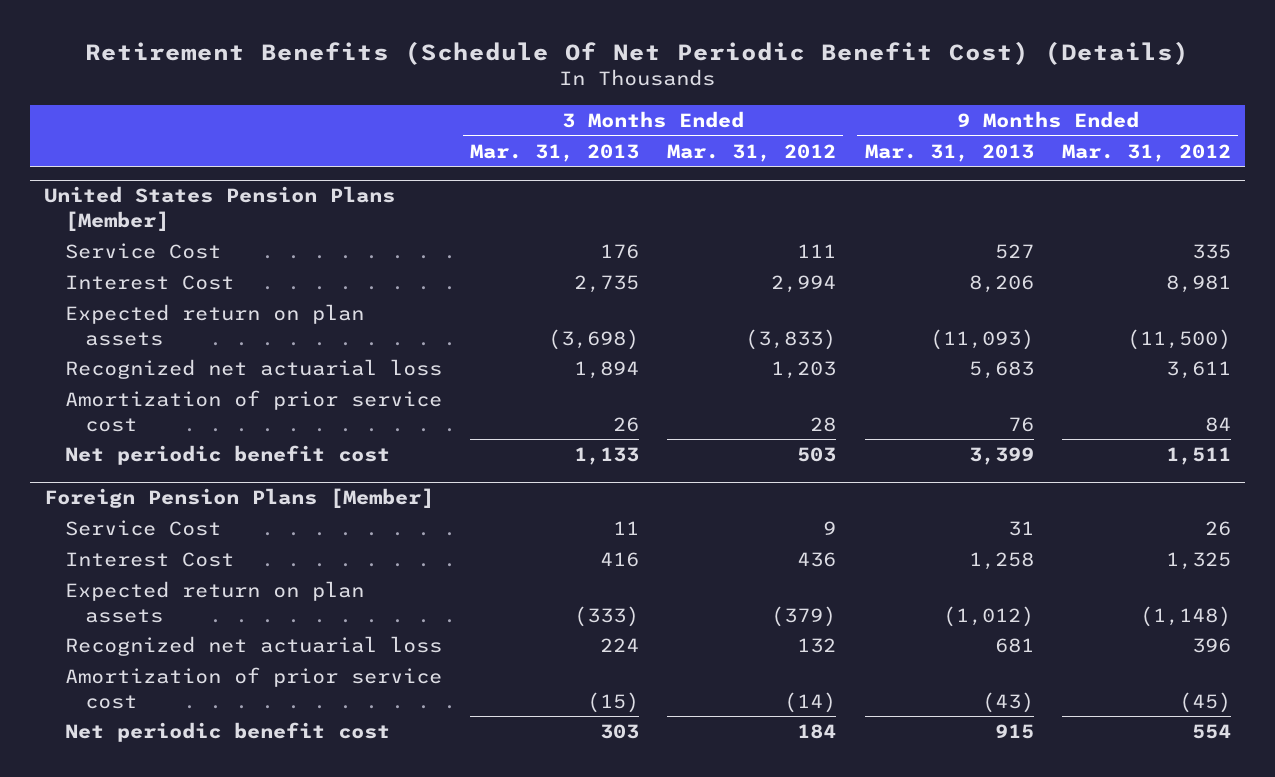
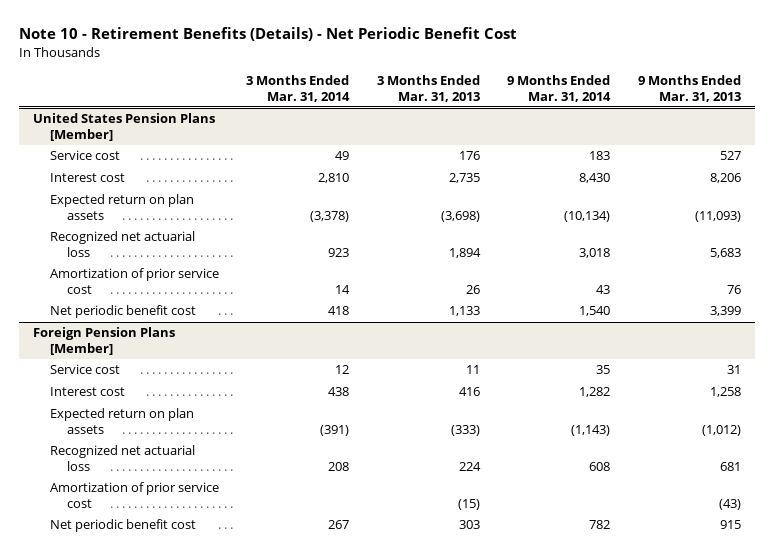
[85,40,1190,65] Retirement Benefits (Schedule Of Net Periodic Benefit Cost) (Details) -> [18,27,517,42] Note 10 - Retirement Benefits (Details) - Net Periodic Benefit Cost
[667,143,837,162] Mar. 31, 2012 -> none
[1061,143,1231,162] Mar. 31, 2012 -> none
none -> [246,75,351,102] 3 Months Ended Mar. 31, 2014
none -> [507,75,612,102] 9 Months Ended Mar. 31, 2014
[64,243,221,260] Service Cost -> [49,150,120,161] Service cost
[64,275,234,291] Interest Cost -> [49,173,125,183] Interest cost
[64,520,221,537] Service Cost -> [49,364,120,375] Service cost
[64,552,234,568] Interest Cost -> [49,387,125,397] Interest cost

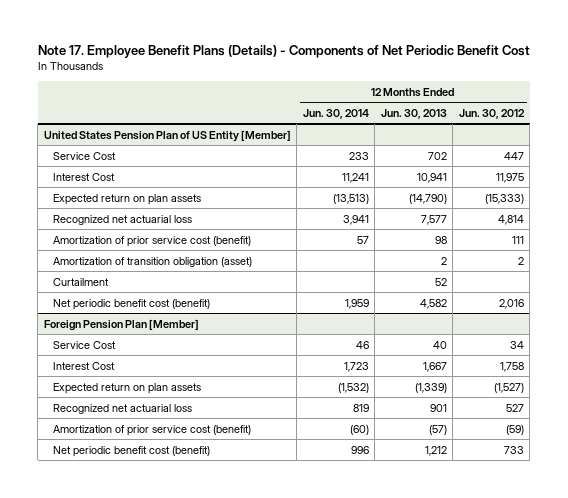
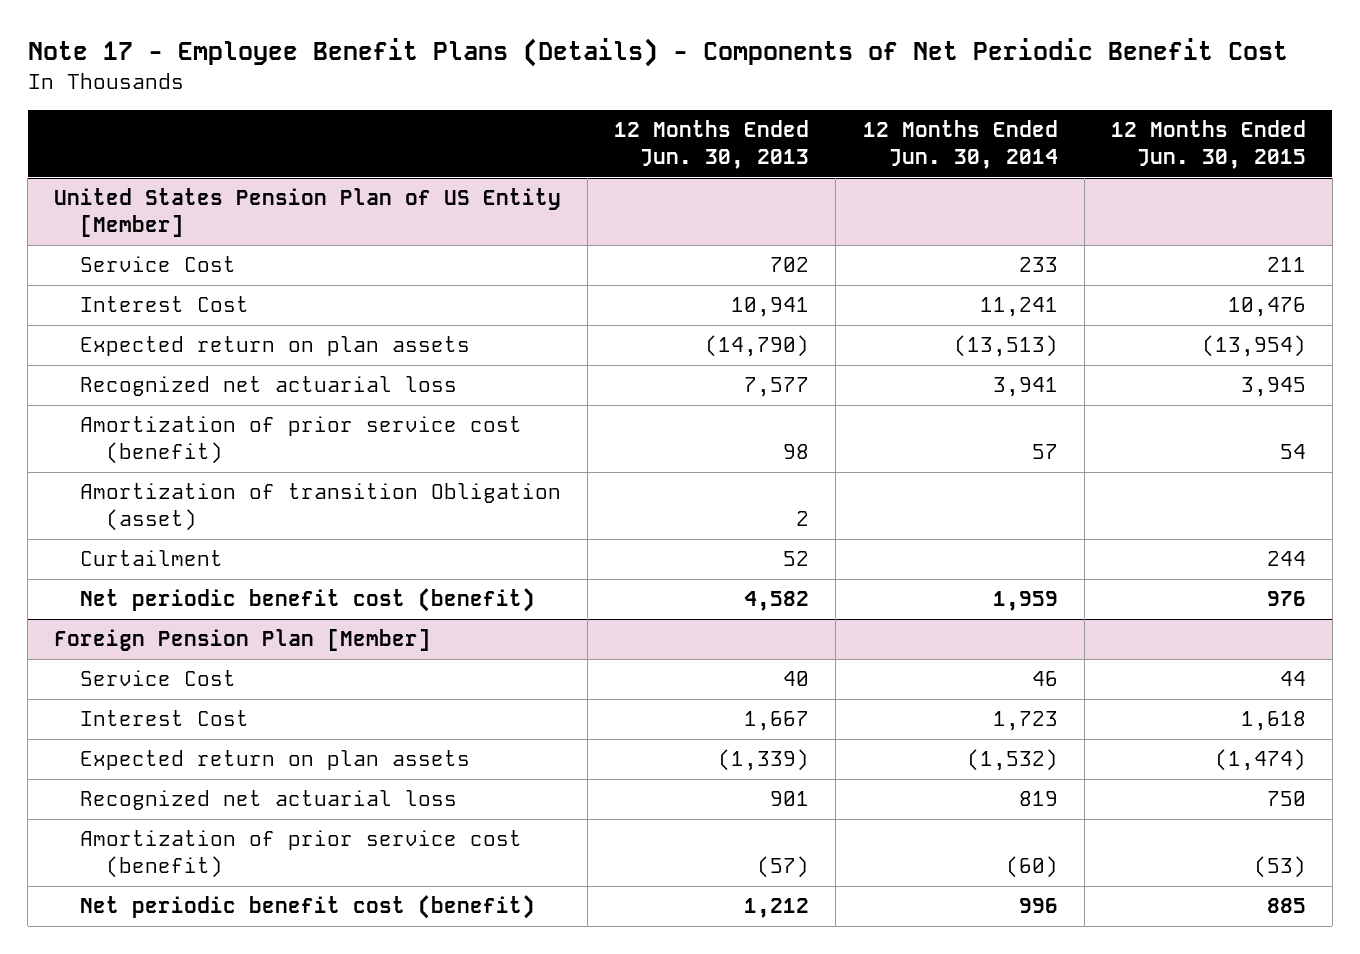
[37,44,530,58] Note 17. Employee Benefit Plans (Details) - Components of Net Periodic Benefit Cost -> [27,38,1288,68] Note 17 - Employee Benefit Plans (Details) - Components of Net Periodic Benefit Cost
[458,108,525,119] Jun. 30, 2012 -> none
none -> [1110,120,1306,170] 12 Months Ended Jun. 30, 2015
[52,256,252,267] Amortization of transition obligation (asset) -> [80,483,562,532] Amortization of transition Obligation (asset)

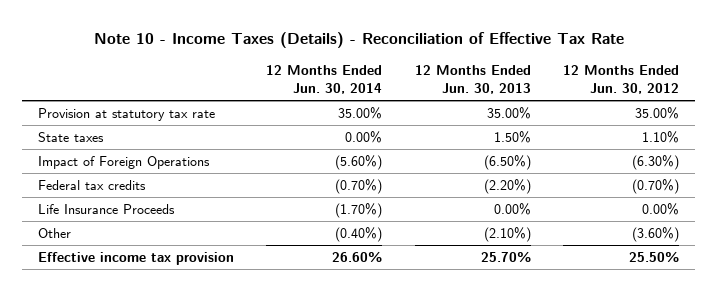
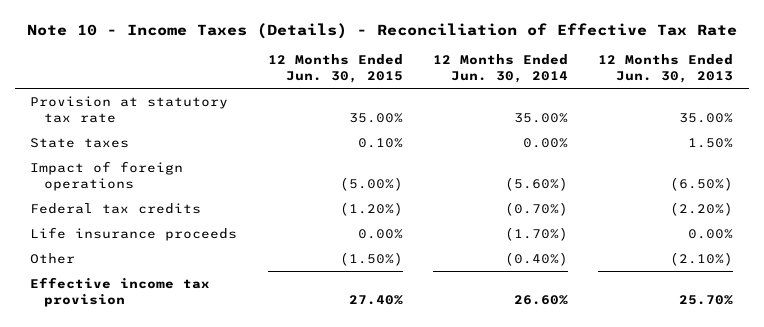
[562,64,679,94] 12 Months Ended Jun. 30, 2012 -> none
none -> [267,54,403,84] 12 Months Ended Jun. 30, 2015
[38,155,211,169] Impact of Foreign Operations -> [30,160,184,191] Impact of foreign operations
[38,203,176,214] Life Insurance Proceeds -> [30,226,238,241] Life insurance proceeds

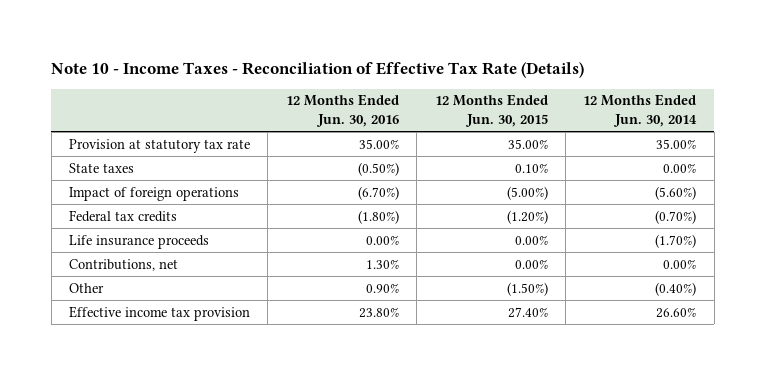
[26,22,737,39] Note 10 - Income Taxes (Details) - Reconciliation of Effective Tax Rate -> [51,62,585,79] Note 10 - Income Taxes - Reconciliation of Effective Tax Rate (Details)
[598,54,734,84] 12 Months Ended Jun. 30, 2013 -> none
none -> [285,94,399,128] 12 Months Ended Jun. 30, 2016
none -> [69,258,179,271] Contributions, net

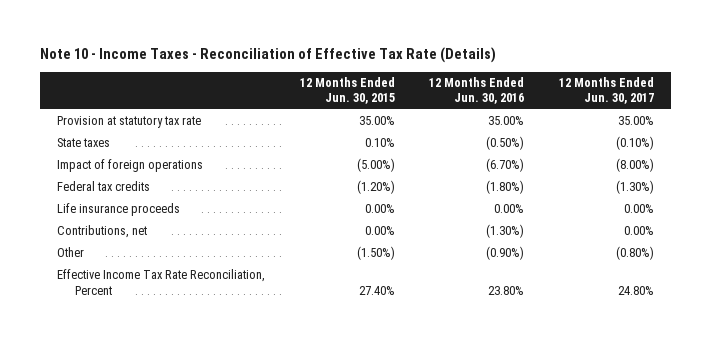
[583,94,698,128] 12 Months Ended Jun. 30, 2014 -> none
none -> [559,77,655,105] 12 Months Ended Jun. 30, 2017
[365,258,399,269] 1.30% -> [486,224,525,239] (1.30%)
[365,282,399,293] 0.90% -> [486,246,525,261] (0.90%)
[69,305,251,321] Effective income tax provision -> [56,269,265,295] Effective Income Tax Rate Reconciliation, Percent

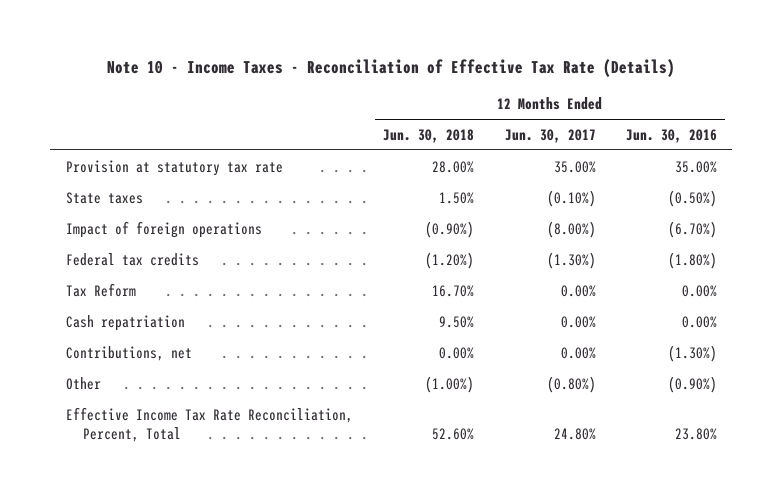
[299,77,395,105] 12 Months Ended Jun. 30, 2015 -> none
none -> [383,128,475,143] Jun. 30, 2018
[56,203,180,217] Life insurance proceeds -> none
none -> [65,282,136,297] Tax Reform
none -> [65,314,185,331] Cash repatriation
[56,269,265,295] Effective Income Tax Rate Reconciliation, Percent -> [65,406,353,442] Effective Income Tax Rate Reconciliation, Percent, Total

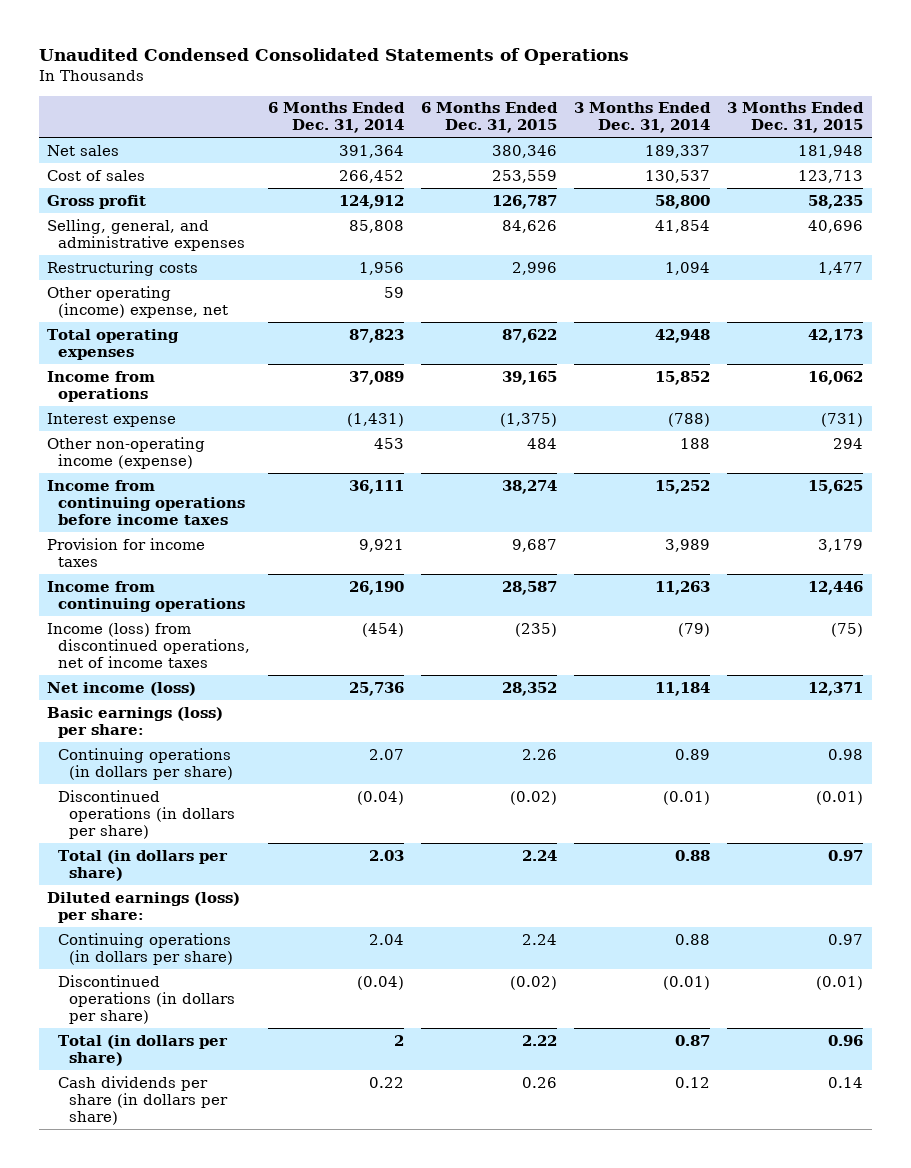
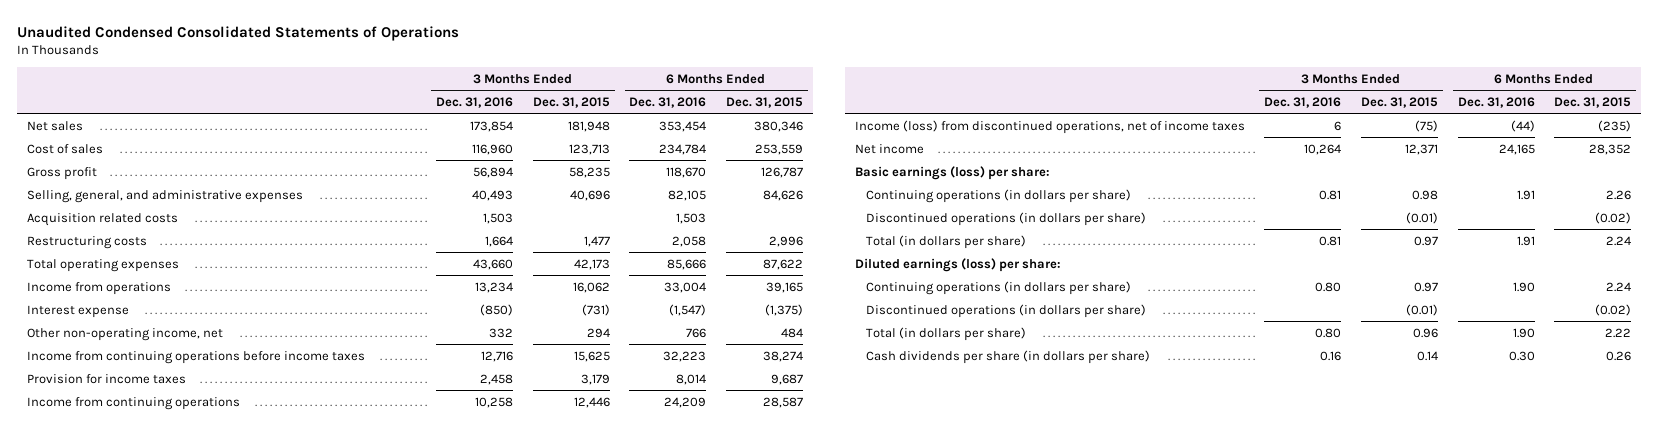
[267,102,405,134] 6 Months Ended Dec. 31, 2014 -> none
[574,102,712,134] 3 Months Ended Dec. 31, 2014 -> none
none -> [436,96,514,108] Dec. 31, 2016
none -> [629,96,707,108] Dec. 31, 2016
none -> [26,212,178,226] Acquisition related costs
[47,285,229,318] Other operating (income) expense, net -> none
[47,436,206,469] Other non-operating income (expense) -> [26,327,223,341] Other non-operating income, net
[47,681,197,696] Net income (loss) -> [854,143,924,154] Net income

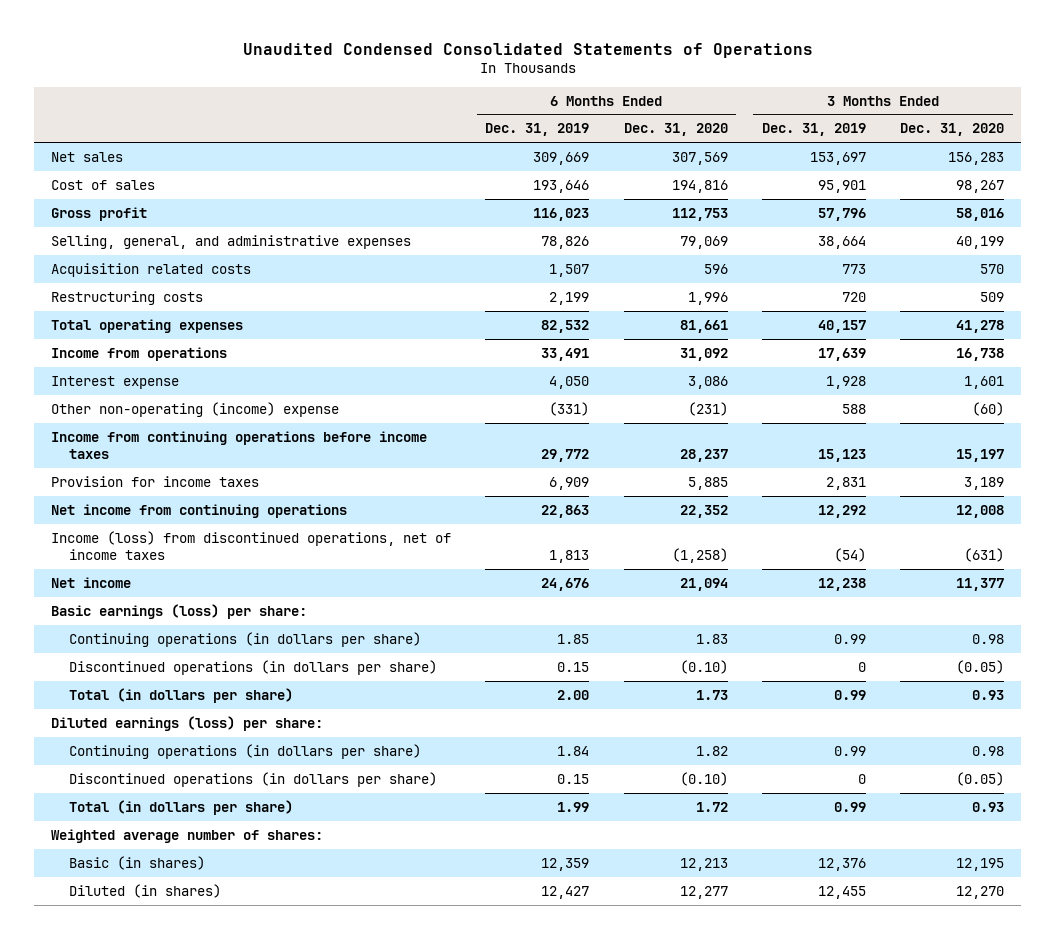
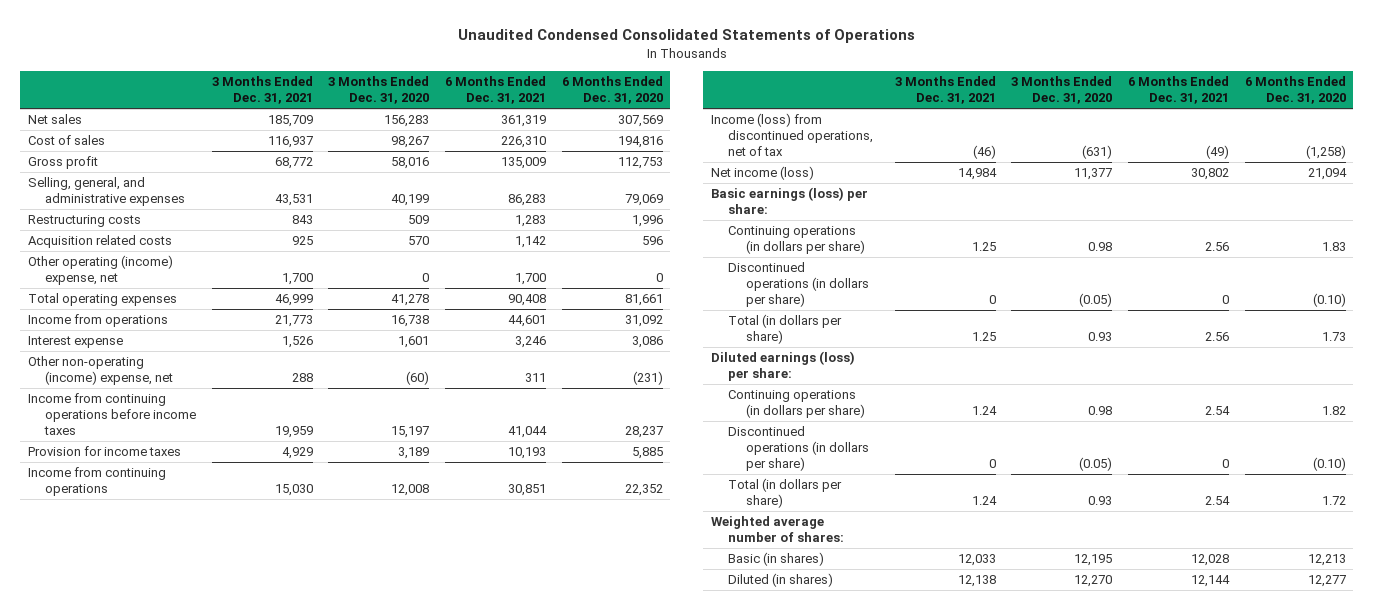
[485,123,590,137] Dec. 31, 2019 -> none
[761,123,866,137] Dec. 31, 2019 -> none
none -> [211,76,313,105] 3 Months Ended Dec. 31, 2021
none -> [445,76,547,105] 6 Months Ended Dec. 31, 2021
[50,262,251,277] Acquisition related costs -> [27,235,172,249] Acquisition related costs
none -> [27,255,173,286] Other operating (income) expense, net
[50,401,339,417] Other non-operating (income) expense -> [27,356,174,386] Other non-operating (income) expense, net
[50,503,347,518] Net income from continuing operations -> [27,467,166,497] Income from continuing operations
[50,530,451,561] Income (loss) from discontinued operations, net of income taxes -> [710,113,874,157] Income (loss) from discontinued operations, net of tax
[50,576,131,588] Net income -> [710,166,814,181] Net income (loss)

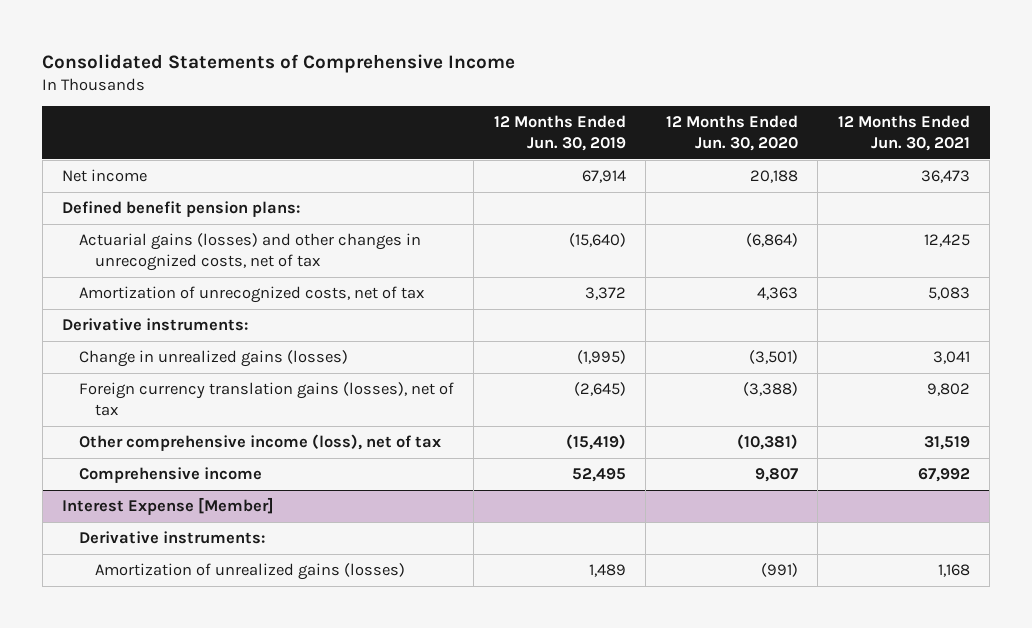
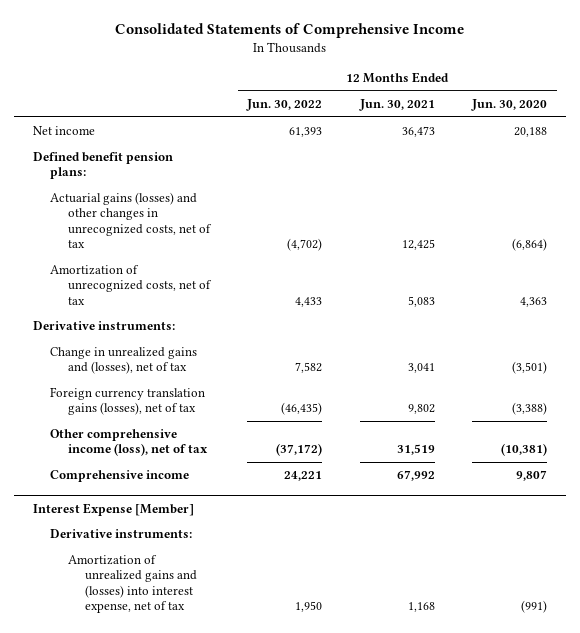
[493,115,626,151] 12 Months Ended Jun. 30, 2019 -> none
none -> [246,98,323,111] Jun. 30, 2022
[78,350,348,368] Change in unrealized gains (losses) -> [50,347,198,375] Change in unrealized gains and (losses), net of tax
[95,563,406,581] Amortization of unrealized gains (losses) -> [67,555,198,614] Amortization of unrealized gains and (losses) into interest expense, net of tax

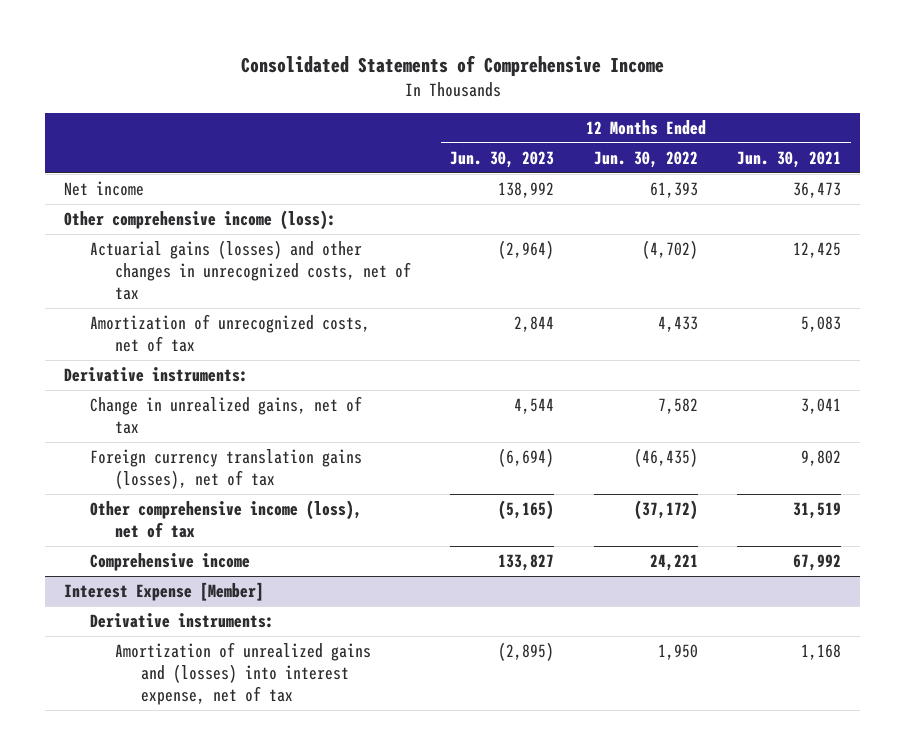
[471,98,548,111] Jun. 30, 2020 -> none
none -> [450,151,555,169] Jun. 30, 2023
[32,152,173,180] Defined benefit pension plans: -> [64,210,337,231] Other comprehensive income (loss):
[50,347,198,375] Change in unrealized gains and (losses), net of tax -> [89,396,362,435] Change in unrealized gains, net of tax

